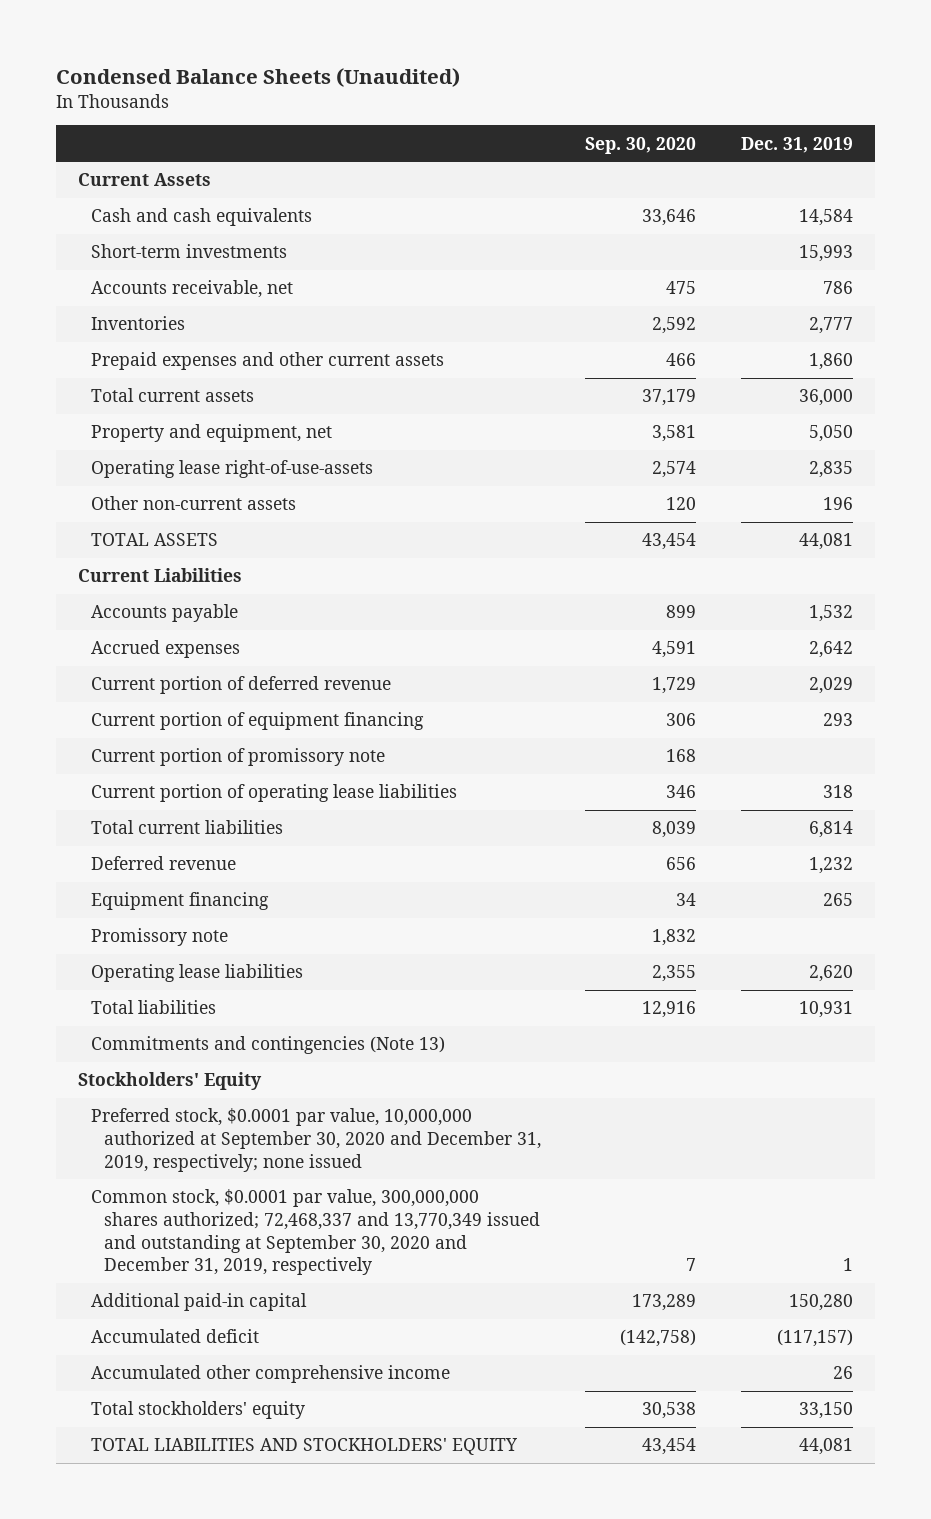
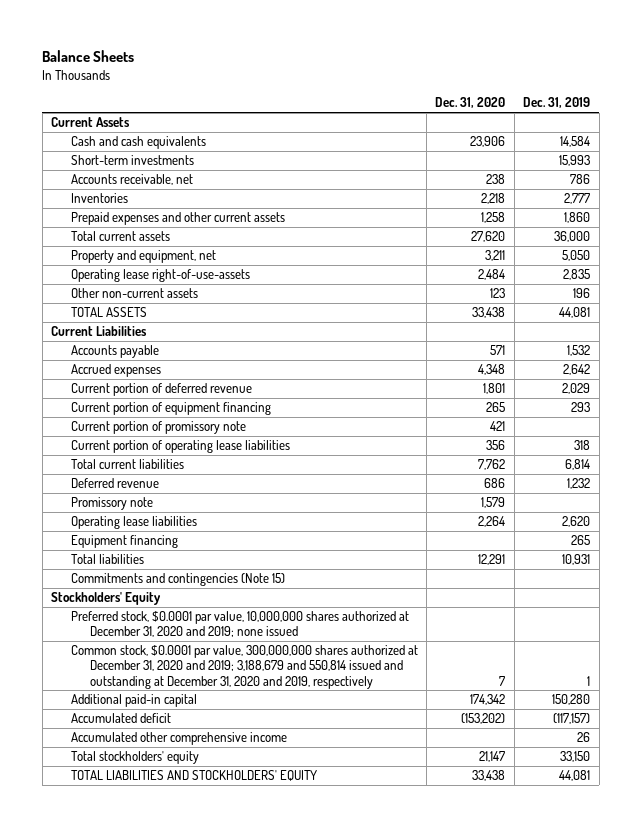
[56,67,461,87] Condensed Balance Sheets (Unaudited) -> [42,50,135,63] Balance Sheets
[585,136,697,154] Sep. 30, 2020 -> none
none -> [435,97,506,109] Dec. 31, 2020
[91,892,270,911] Equipment financing -> [70,535,178,549] Equipment financing
[91,1036,446,1055] Commitments and contingencies (Note 13) -> [70,573,285,587] Commitments and contingencies (Note 15)
[91,1108,542,1172] Preferred stock, $0.0001 par value, 10,000,000 authorized at September 30, 2020 and December 31, 2019, respectively; none issued -> [70,611,409,638] Preferred stock, $0.0001 par value, 10,000,000 shares authorized at December 31, 2020 and 2019; none issued
[91,1189,541,1276] Common stock, $0.0001 par value, 300,000,000 shares authorized; 72,468,337 and 13,770,349 issued and outstanding at September 30, 2020 and December 31, 2019, respectively -> [70,645,418,689] Common stock, $0.0001 par value, 300,000,000 shares authorized at December 31, 2020 and 2019; 3,188,679 and 550,814 issued and outstanding at December 31, 2020 and 2019, respectively

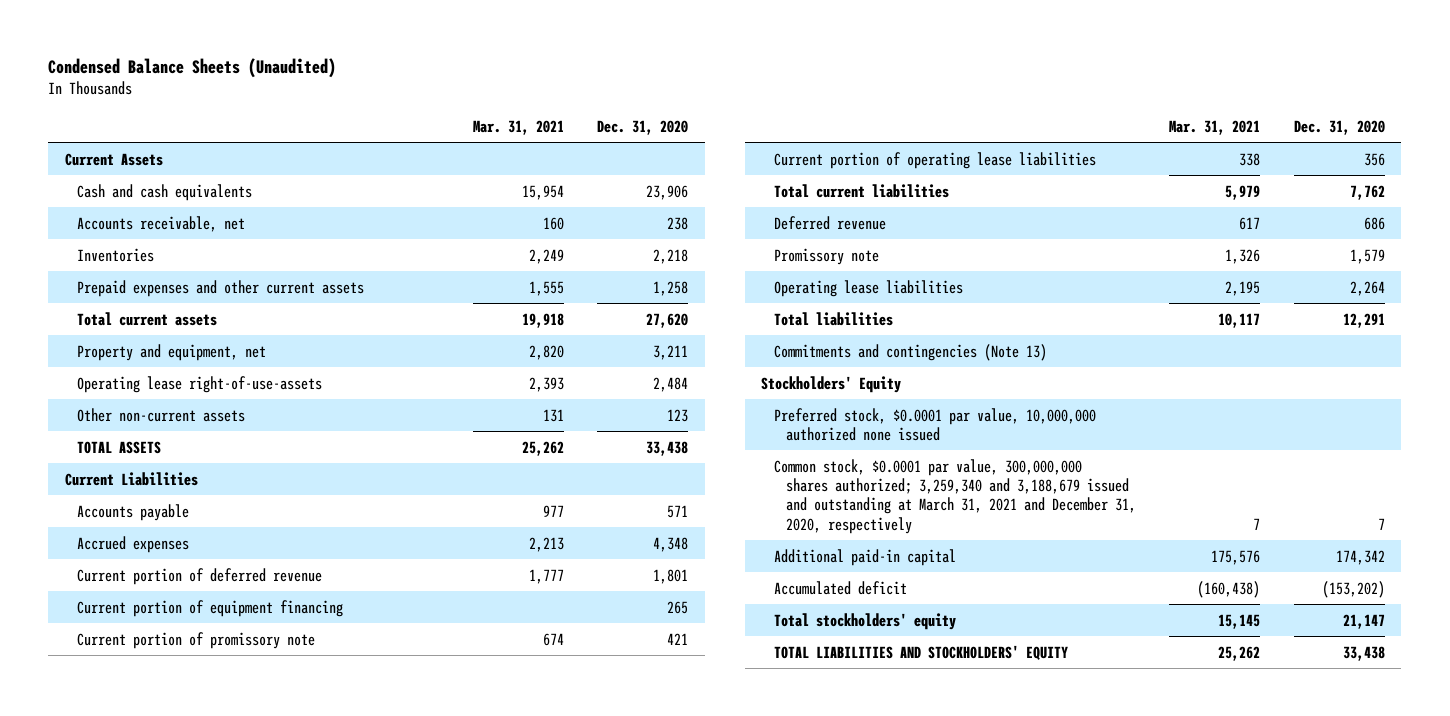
[42,50,135,63] Balance Sheets -> [48,58,337,79] Condensed Balance Sheets (Unaudited)
[523,97,591,109] Dec. 31, 2019 -> none
none -> [473,119,565,135] Mar. 31, 2021
[70,155,194,166] Short-term investments -> none
[70,535,178,549] Equipment financing -> none
[70,573,285,587] Commitments and contingencies (Note 15) -> [773,343,1047,361] Commitments and contingencies (Note 13)
[70,611,409,638] Preferred stock, $0.0001 par value, 10,000,000 shares authorized at December 31, 2020 and 2019; none issued -> [773,407,1096,441] Preferred stock, $0.0001 par value, 10,000,000 authorized none issued
[70,645,418,689] Common stock, $0.0001 par value, 300,000,000 shares authorized at December 31, 2020 and 2019; 3,188,679 and 550,814 issued and outstanding at December 31, 2020 and 2019, respectively -> [773,458,1136,534] Common stock, $0.0001 par value, 300,000,000 shares authorized; 3,259,340 and 3,188,679 issued and outstanding at March 31, 2021 and December 31, 2020, respectively
[70,732,287,746] Accumulated other comprehensive income -> none

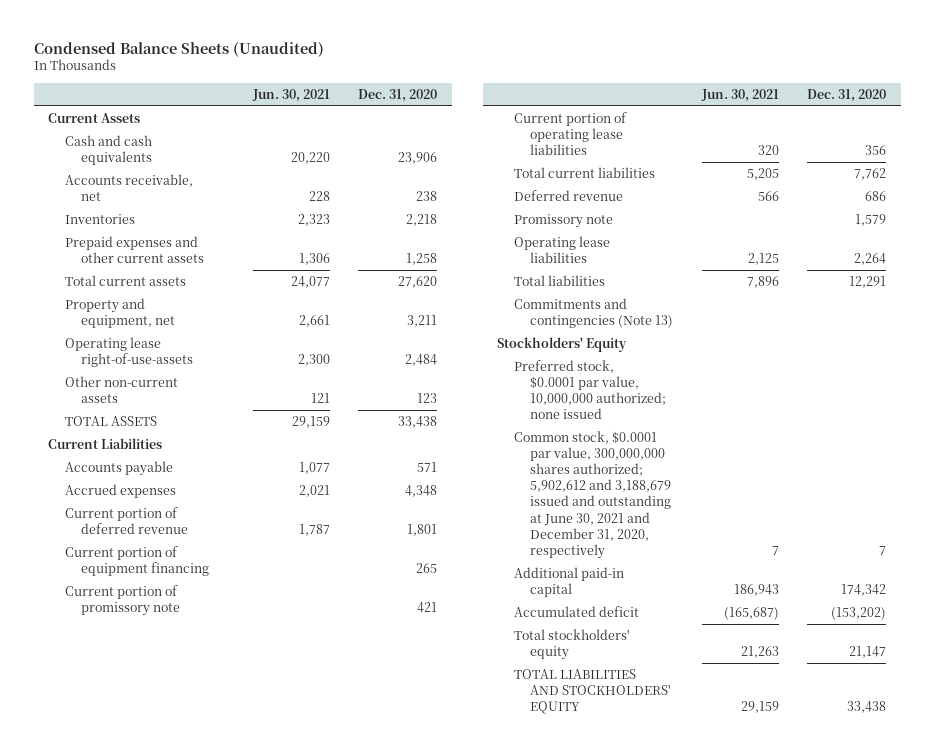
[473,119,565,135] Mar. 31, 2021 -> none
none -> [251,88,330,102] Jun. 30, 2021
[773,407,1096,441] Preferred stock, $0.0001 par value, 10,000,000 authorized none issued -> [513,359,667,420] Preferred stock, $0.0001 par value, 10,000,000 authorized; none issued
[773,458,1136,534] Common stock, $0.0001 par value, 300,000,000 shares authorized; 3,259,340 and 3,188,679 issued and outstanding at March 31, 2021 and December 31, 2020, respectively -> [513,430,672,559] Common stock, $0.0001 par value, 300,000,000 shares authorized; 5,902,612 and 3,188,679 issued and outstanding at June 30, 2021 and December 31, 2020, respectively

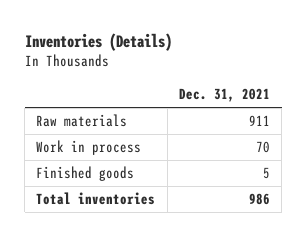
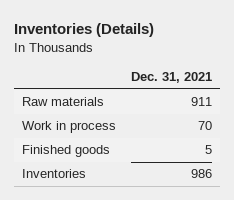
[36,192,156,206] Total inventories -> [21,169,86,179] Inventories

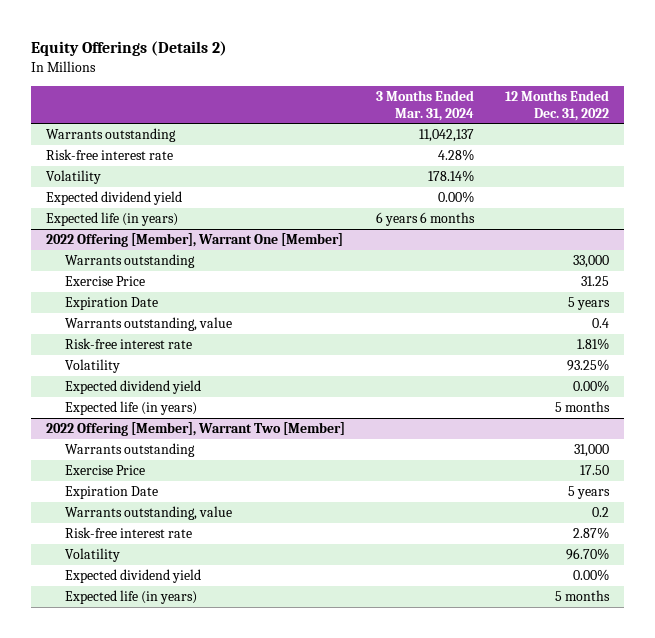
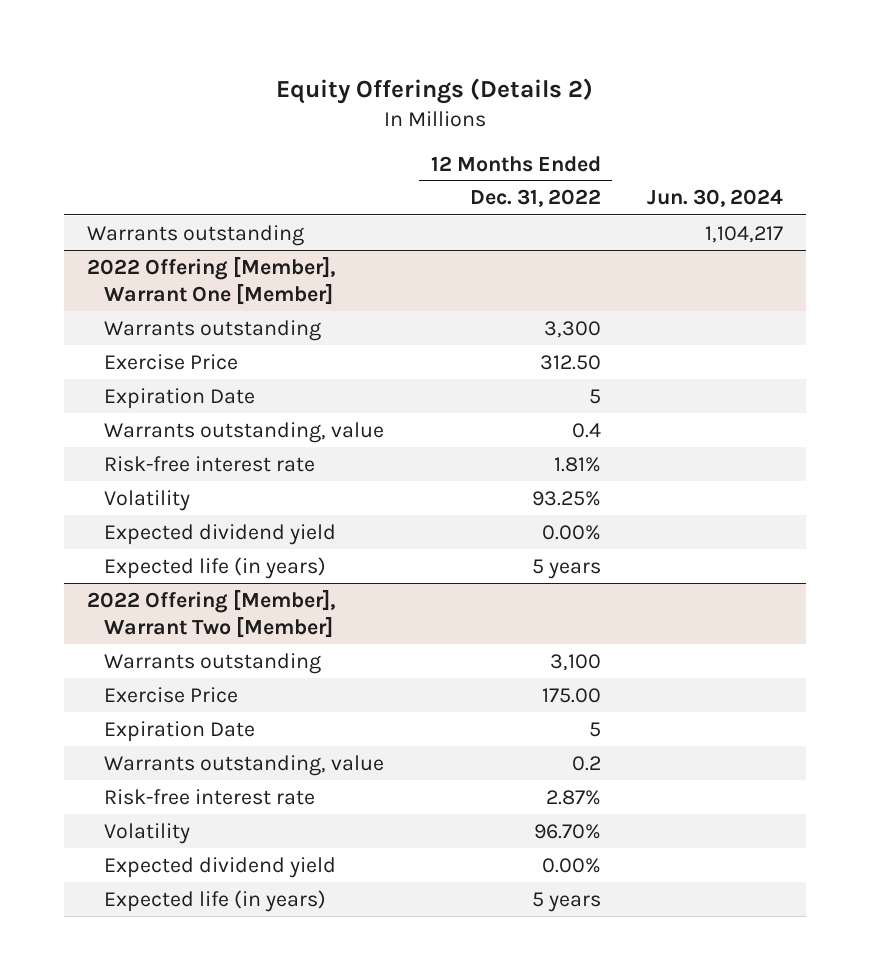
[375,89,474,121] 3 Months Ended Mar. 31, 2024 -> none
none -> [647,189,784,208] Jun. 30, 2024
[46,149,174,161] Risk-free interest rate -> none
[46,170,102,185] Volatility -> none
[46,191,183,206] Expected dividend yield -> none
[46,212,179,227] Expected life (in years) -> none
[572,255,609,269] 33,000 -> [543,320,601,338] 3,300
[580,276,609,287] 31.25 -> [539,354,601,370] 312.50
[567,297,610,311] 5 years -> [588,388,601,404] 5
[554,401,610,413] 5 months -> [531,558,601,579] 5 years
[573,444,609,458] 31,000 -> [549,653,601,671] 3,100
[579,465,609,476] 17.50 -> [541,687,601,703] 175.00
[567,486,610,500] 5 years -> [588,721,601,737] 5
[554,590,610,602] 5 months -> [531,891,601,912] 5 years

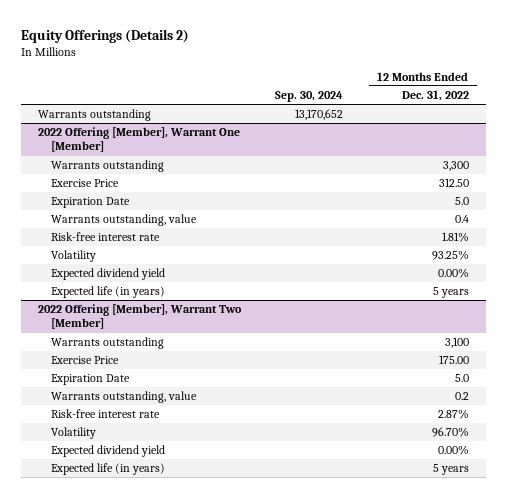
[647,189,784,208] Jun. 30, 2024 -> none
none -> [275,91,344,103] Sep. 30, 2024
[588,388,601,404] 5 -> [454,197,469,206] 5.0
[588,721,601,737] 5 -> [454,374,469,383] 5.0

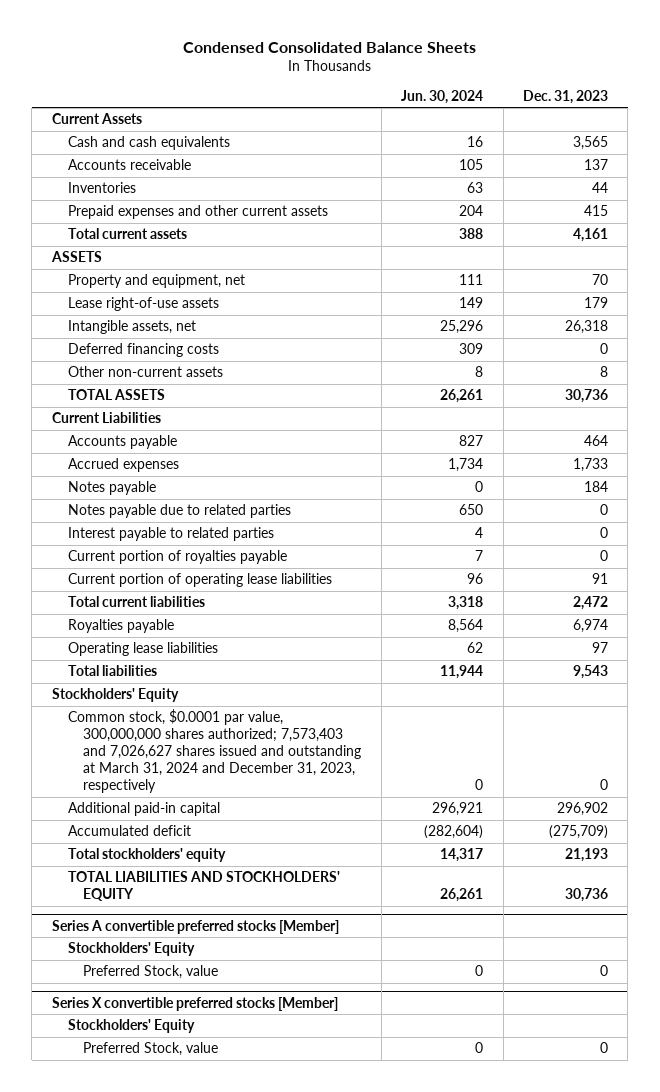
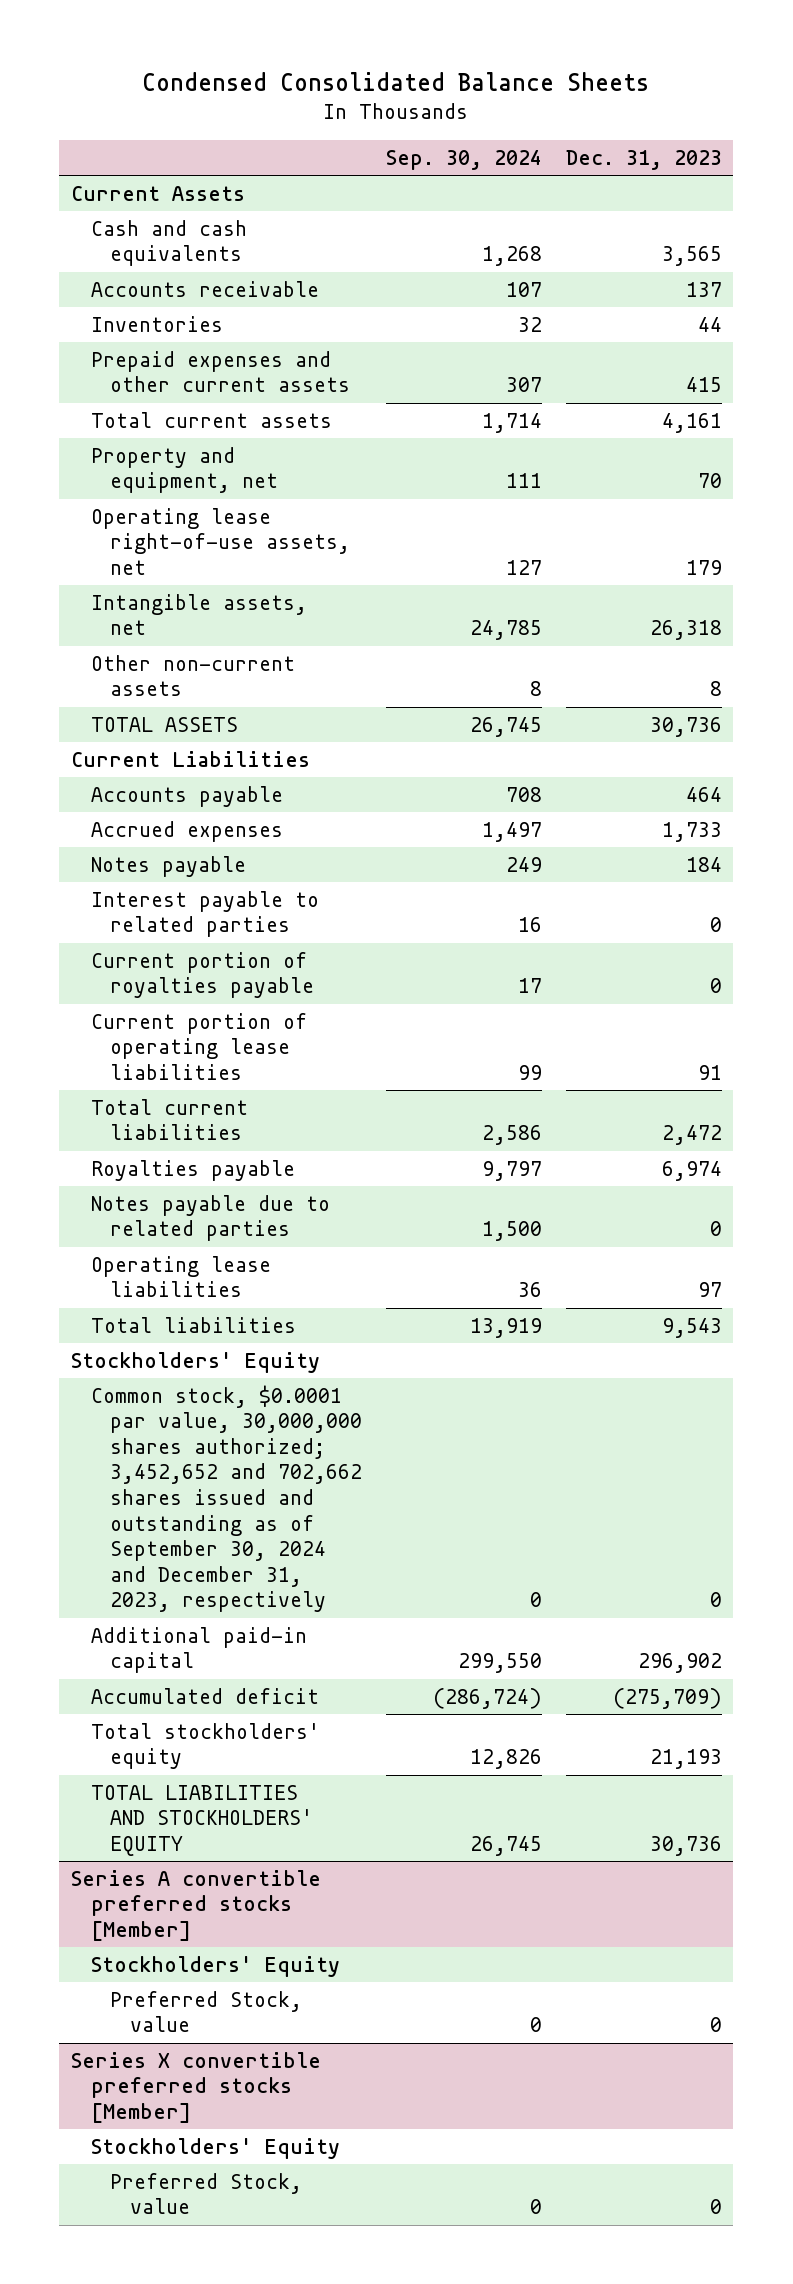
[401,89,484,104] Jun. 30, 2024 -> none
none -> [385,149,542,170] Sep. 30, 2024
[50,251,102,263] ASSETS -> none
[67,297,219,312] Lease right-of-use assets -> [90,507,351,575] Operating lease right-of-use assets, net
[67,343,219,358] Deferred financing costs -> none
[67,504,291,519] Notes payable due to related parties -> [90,1194,330,1242] Notes payable due to related parties
[67,709,362,794] Common stock, $0.0001 par value, 300,000,000 shares authorized; 7,573,403 and 7,026,627 shares issued and outstanding at March 31, 2024 and December 31, 2023, respectively -> [90,1384,363,1613] Common stock, $0.0001 par value, 30,000,000 shares authorized; 3,452,652 and 702,662 shares issued and outstanding as of September 30, 2024 and December 31, 2023, respectively

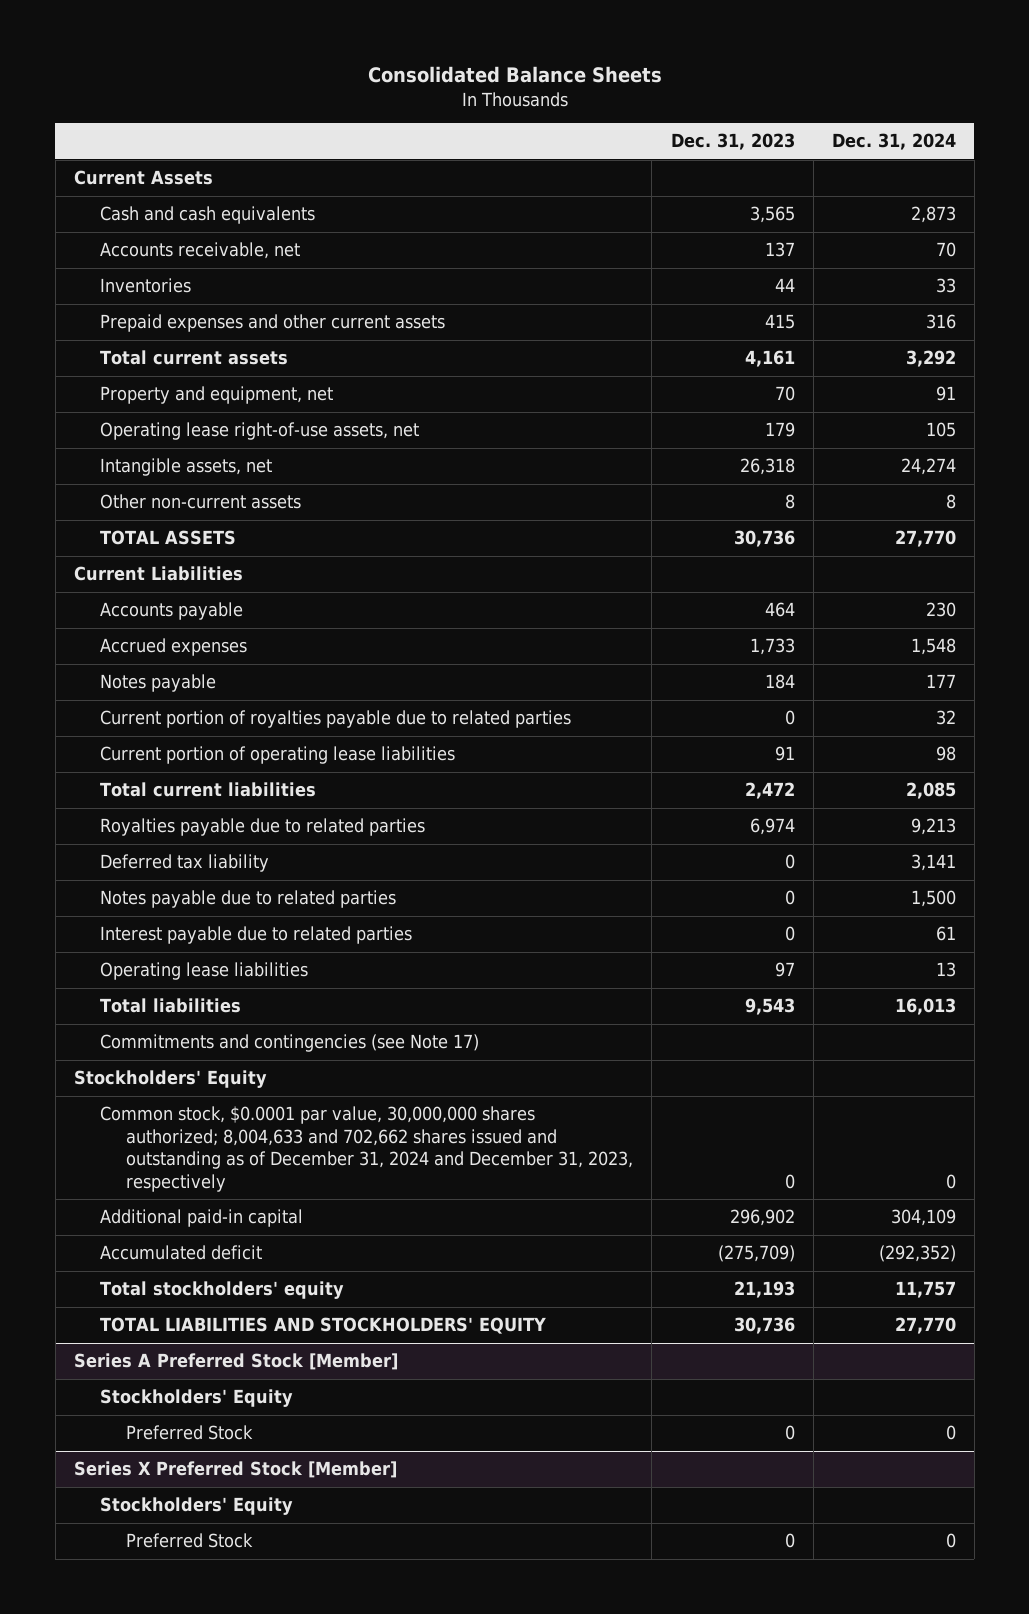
[142,72,650,92] Condensed Consolidated Balance Sheets -> [367,66,662,84] Consolidated Balance Sheets
[385,149,542,170] Sep. 30, 2024 -> none
none -> [831,133,956,151] Dec. 31, 2024
[90,280,319,297] Accounts receivable -> [100,242,301,260] Accounts receivable, net
[90,890,319,938] Interest payable to related parties -> none
[90,951,315,999] Current portion of royalties payable -> [100,710,572,729] Current portion of royalties payable due to related parties
[90,1159,295,1181] Royalties payable -> [100,818,426,837] Royalties payable due to related parties
none -> [100,854,270,873] Deferred tax liability
none -> [100,926,413,945] Interest payable due to related parties
none -> [100,1034,480,1053] Commitments and contingencies (see Note 17)
[90,1384,363,1613] Common stock, $0.0001 par value, 30,000,000 shares authorized; 3,452,652 and 702,662 shares issued and outstanding as of September 30, 2024 and December 31, 2023, respectively -> [100,1106,634,1193] Common stock, $0.0001 par value, 30,000,000 shares authorized; 8,004,633 and 702,662 shares issued and outstanding as of December 31, 2024 and December 31, 2023, respectively
[70,1869,321,1941] Series A convertible preferred stocks [Member] -> [73,1353,398,1371] Series A Preferred Stock [Member]
[110,1990,303,2033] Preferred Stock, value -> [126,1425,254,1441] Preferred Stock
[70,2051,321,2123] Series X convertible preferred stocks [Member] -> [73,1461,397,1479] Series X Preferred Stock [Member]
[110,2172,303,2215] Preferred Stock, value -> [126,1533,254,1549] Preferred Stock

